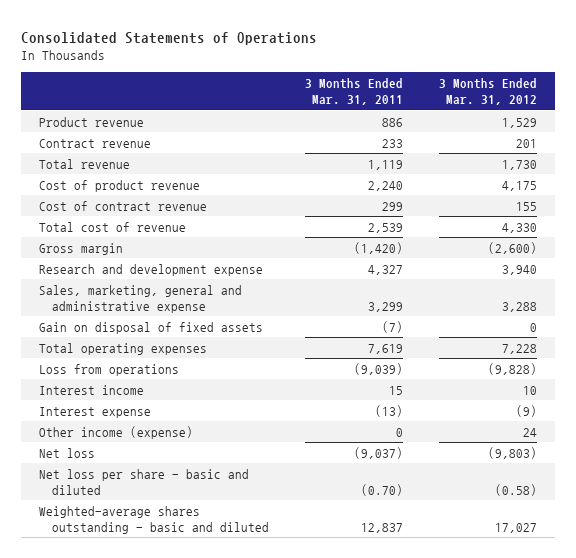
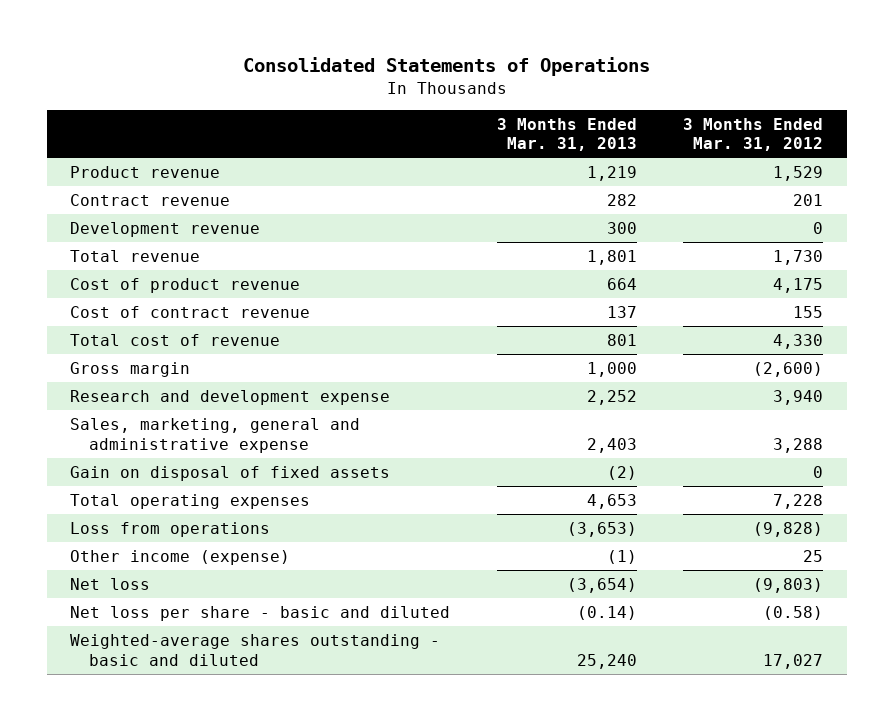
[304,77,403,106] 3 Months Ended Mar. 31, 2011 -> none
none -> [496,117,637,152] 3 Months Ended Mar. 31, 2013
none -> [70,221,261,237] Development revenue
[39,384,145,395] Interest income -> none
[39,406,152,418] Interest expense -> none
[522,427,537,437] 24 -> [803,549,824,562] 25

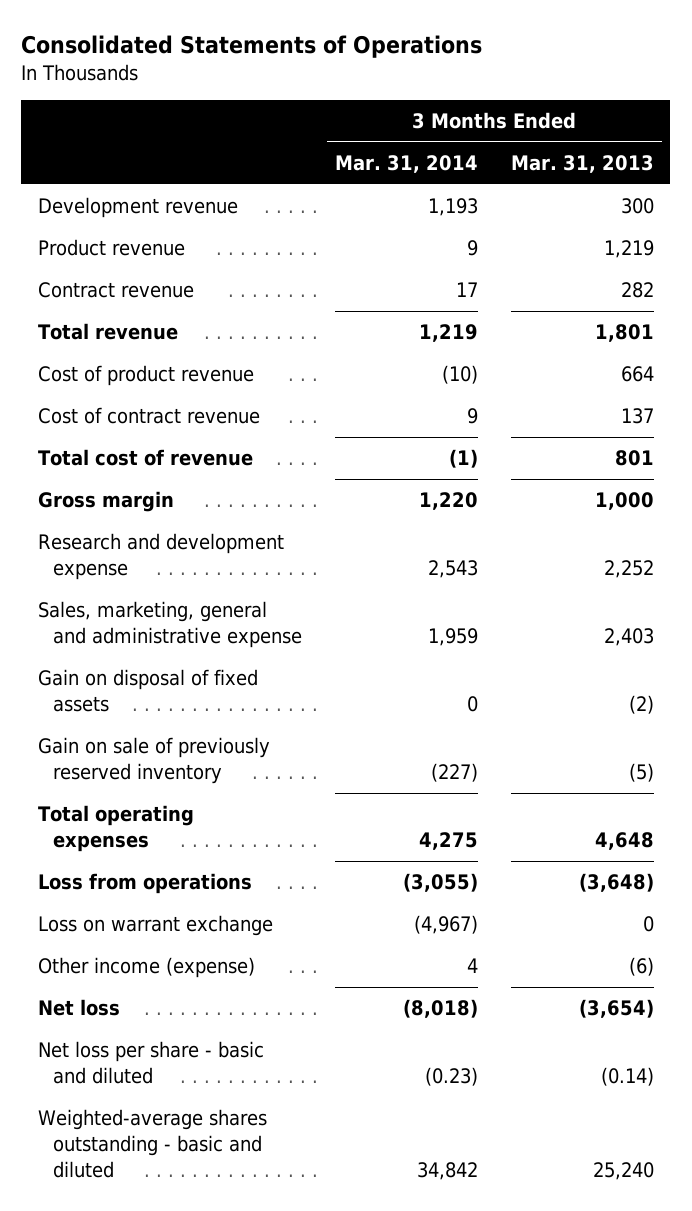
[683,117,824,152] 3 Months Ended Mar. 31, 2012 -> none
none -> [334,155,478,174] Mar. 31, 2014
[70,221,261,237] Development revenue -> [37,197,238,219] Development revenue
none -> [37,737,270,785] Gain on sale of previously reserved inventory
[586,493,637,509] 4,653 -> [594,832,654,851] 4,648
[566,521,637,537] (3,653) -> [578,873,654,893] (3,648)
none -> [37,915,273,937] Loss on warrant exchange
[606,549,637,564] (1) -> [628,957,654,977] (6)

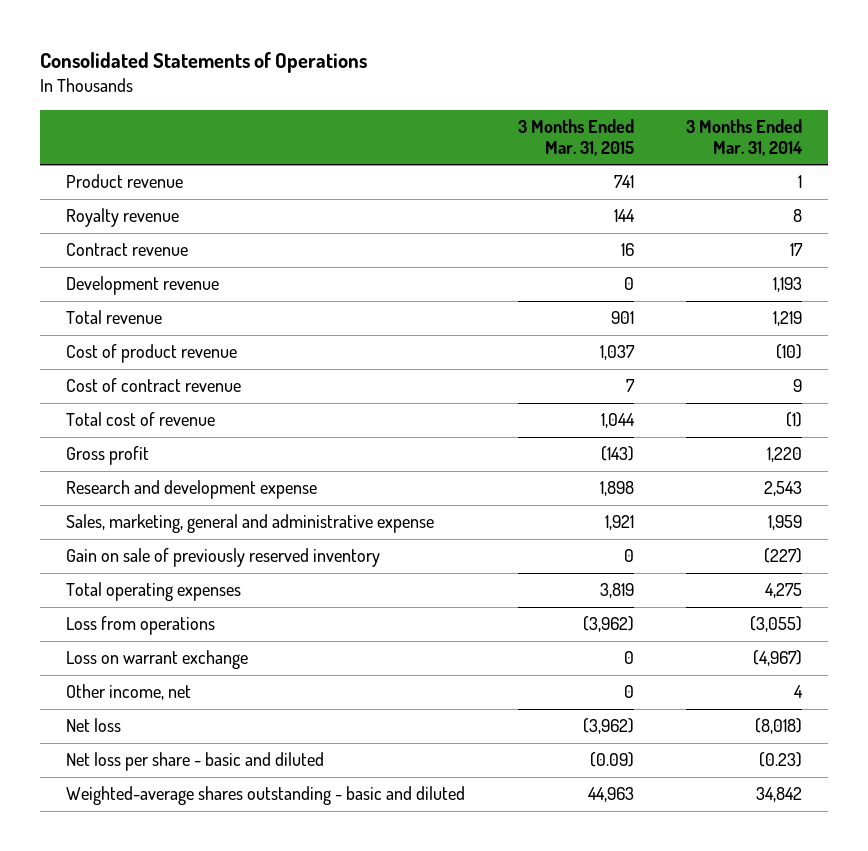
[510,155,654,174] Mar. 31, 2013 -> none
none -> [517,119,634,156] 3 Months Ended Mar. 31, 2015
[466,240,478,257] 9 -> [797,175,802,189] 1
none -> [66,208,180,228] Royalty revenue
[37,197,238,219] Development revenue -> [66,276,220,296] Development revenue
[37,491,174,513] Gross margin -> [66,446,150,466] Gross profit
[37,669,258,713] Gain on disposal of fixed assets -> none
[37,957,255,979] Other income (expense) -> [66,684,192,701] Other income, net

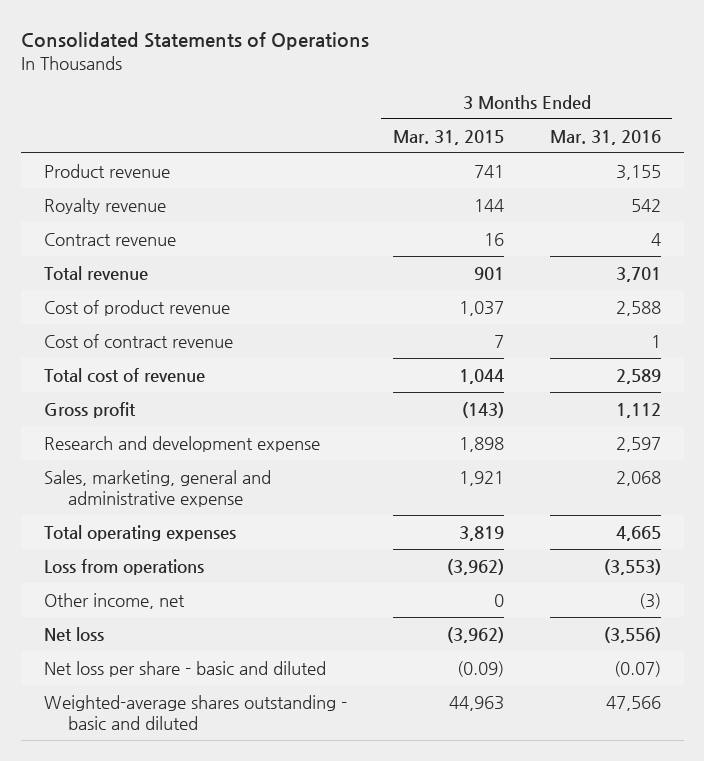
[685,119,803,156] 3 Months Ended Mar. 31, 2014 -> none
none -> [549,129,661,145] Mar. 31, 2016
[66,276,220,296] Development revenue -> none
[66,548,381,568] Gain on sale of previously reserved inventory -> none
[66,650,249,670] Loss on warrant exchange -> none

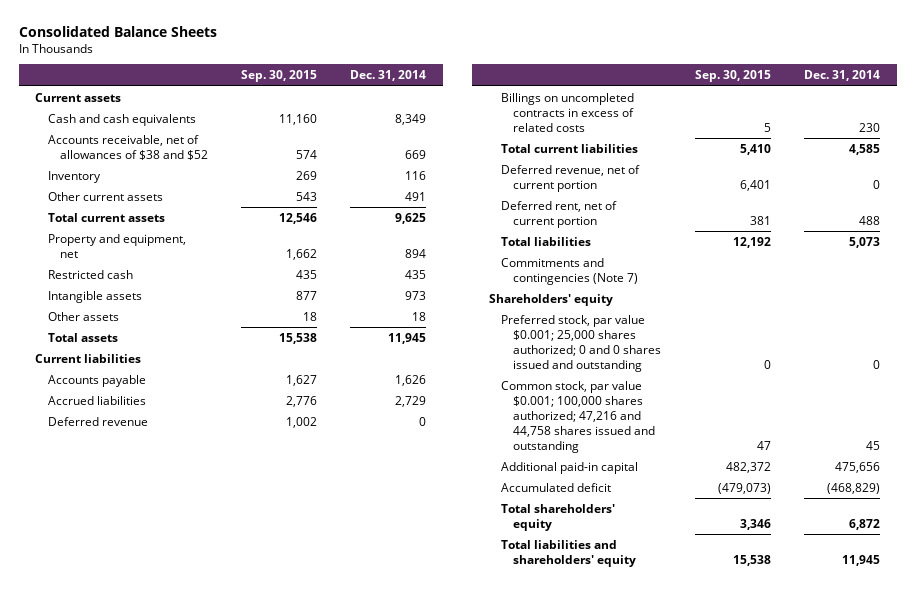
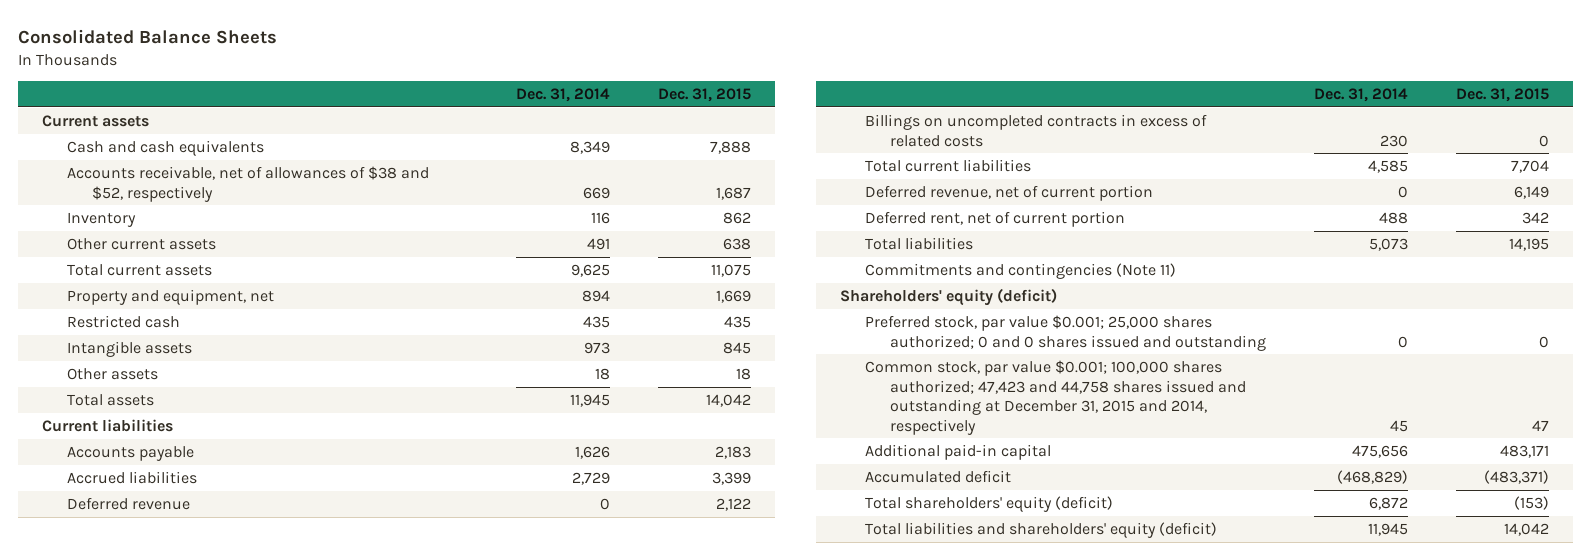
[241,70,318,83] Sep. 30, 2015 -> none
none -> [658,88,752,103] Dec. 31, 2015
[47,134,208,160] Accounts receivable, net of allowances of $38 and $52 -> [67,165,430,202] Accounts receivable, net of allowances of $38 and $52, respectively
[501,257,639,285] Commitments and contingencies (Note 7) -> [865,262,1177,279] Commitments and contingencies (Note 11)
[489,293,614,306] Shareholders' equity -> [839,287,1057,306] Shareholders' equity (deficit)
[501,380,656,453] Common stock, par value $0.001; 100,000 shares authorized; 47,216 and 44,758 shares issued and outstanding -> [865,359,1247,435] Common stock, par value $0.001; 100,000 shares authorized; 47,423 and 44,758 shares issued and outstanding at December 31, 2015 and 2014, respectively
[501,503,616,531] Total shareholders' equity -> [865,495,1114,512] Total shareholders' equity (deficit)
[501,539,637,567] Total liabilities and shareholders' equity -> [865,521,1218,538] Total liabilities and shareholders' equity (deficit)

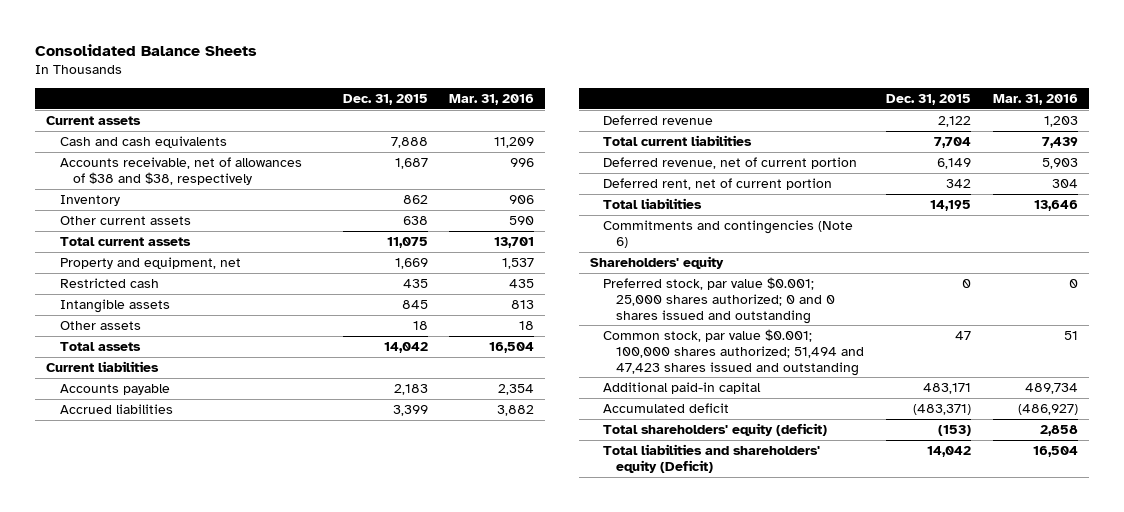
[516,88,611,103] Dec. 31, 2014 -> none
none -> [449,93,535,105] Mar. 31, 2016
[67,165,430,202] Accounts receivable, net of allowances of $38 and $52, respectively -> [59,157,302,185] Accounts receivable, net of allowances of $38 and $38, respectively
[865,113,1208,147] Billings on uncompleted contracts in excess of related costs -> none
[865,262,1177,279] Commitments and contingencies (Note 11) -> [602,220,853,248] Commitments and contingencies (Note 6)
[839,287,1057,306] Shareholders' equity (deficit) -> [589,256,724,270] Shareholders' equity
[865,359,1247,435] Common stock, par value $0.001; 100,000 shares authorized; 47,423 and 44,758 shares issued and outstanding at December 31, 2015 and 2014, respectively -> [602,329,865,376] Common stock, par value $0.001; 100,000 shares authorized; 51,494 and 47,423 shares issued and outstanding
[865,521,1218,538] Total liabilities and shareholders' equity (deficit) -> [602,444,820,473] Total liabilities and shareholders' equity (Deficit)

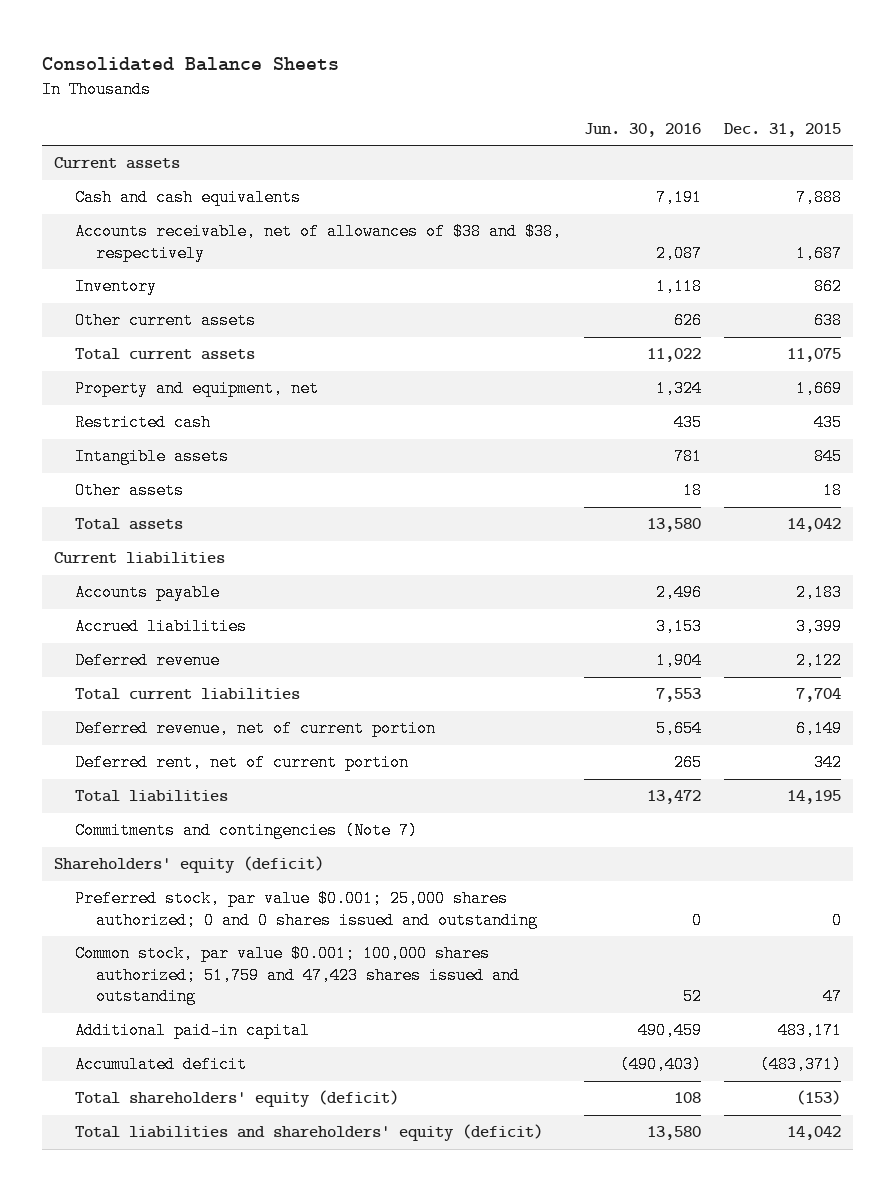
[449,93,535,105] Mar. 31, 2016 -> none
none -> [583,122,701,137] Jun. 30, 2016
[602,220,853,248] Commitments and contingencies (Note 6) -> [74,822,418,840] Commitments and contingencies (Note 7)
[589,256,724,270] Shareholders' equity -> [53,856,324,874] Shareholders' equity (deficit)
[602,329,865,376] Common stock, par value $0.001; 100,000 shares authorized; 51,494 and 47,423 shares issued and outstanding -> [74,945,520,1006] Common stock, par value $0.001; 100,000 shares authorized; 51,759 and 47,423 shares issued and outstanding
[602,444,820,473] Total liabilities and shareholders' equity (Deficit) -> [74,1124,543,1142] Total liabilities and shareholders' equity (deficit)

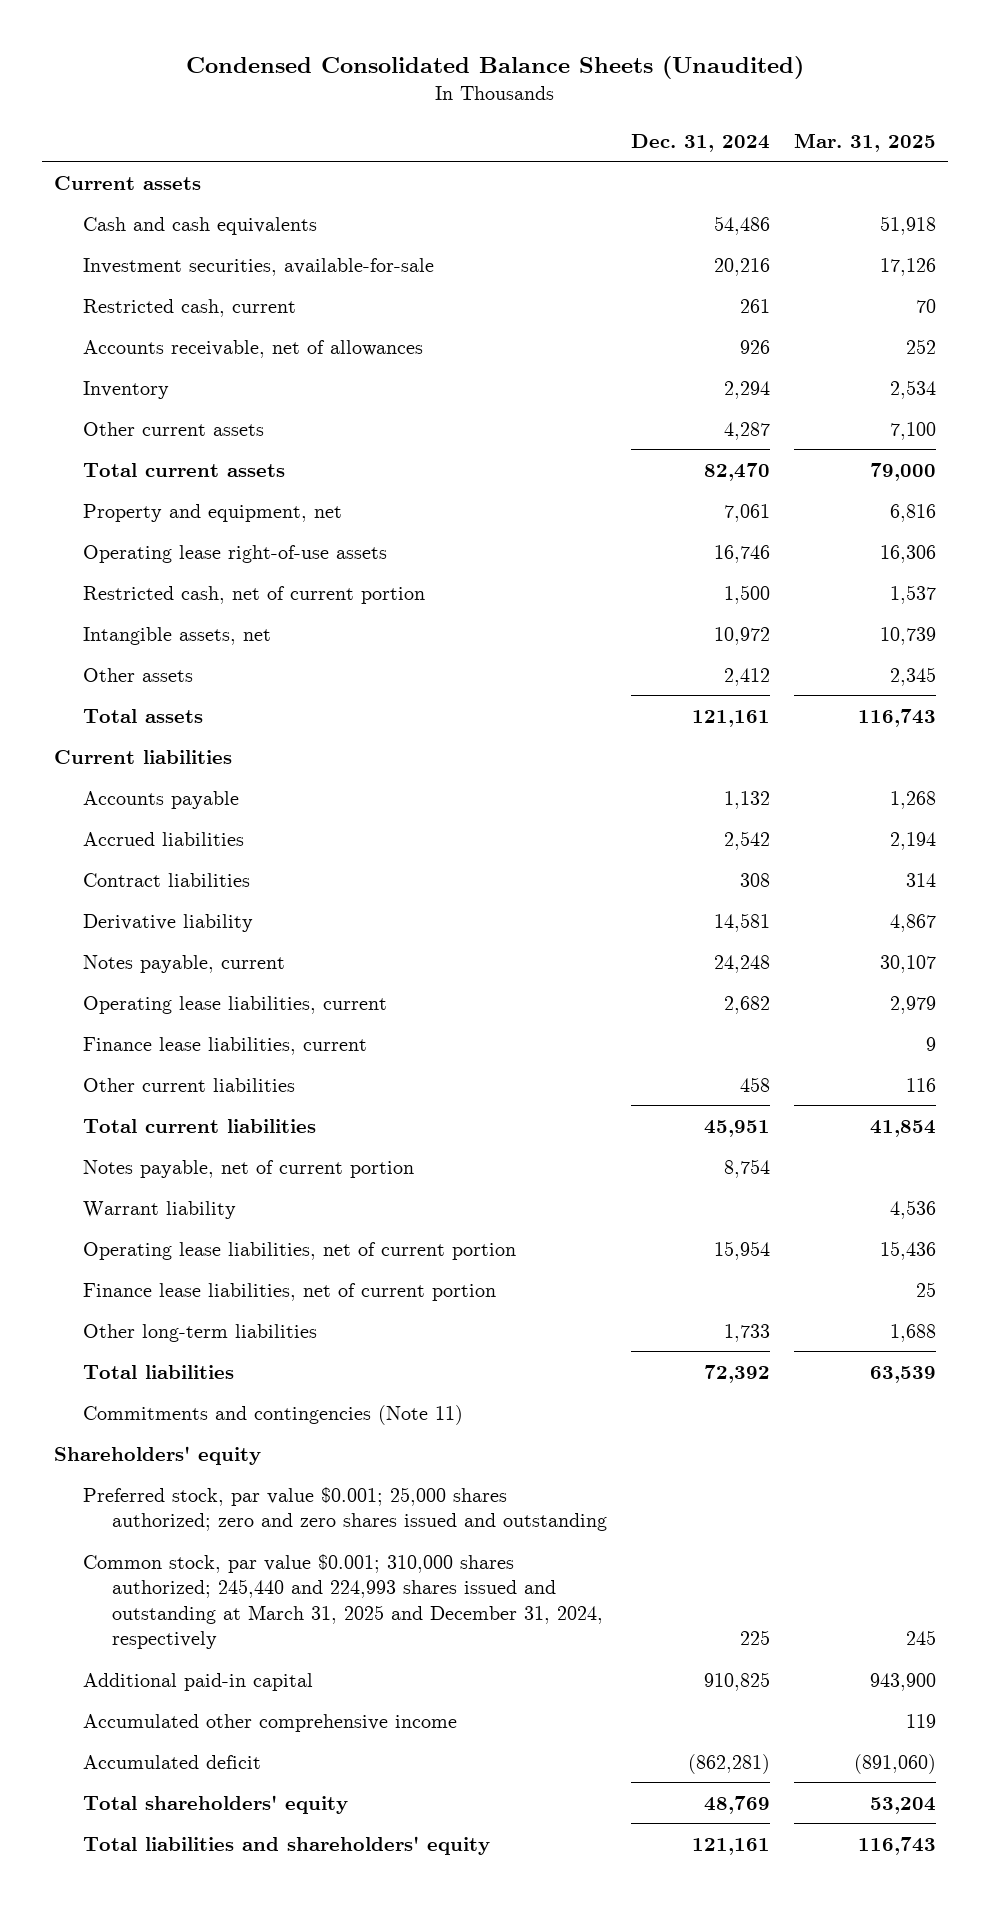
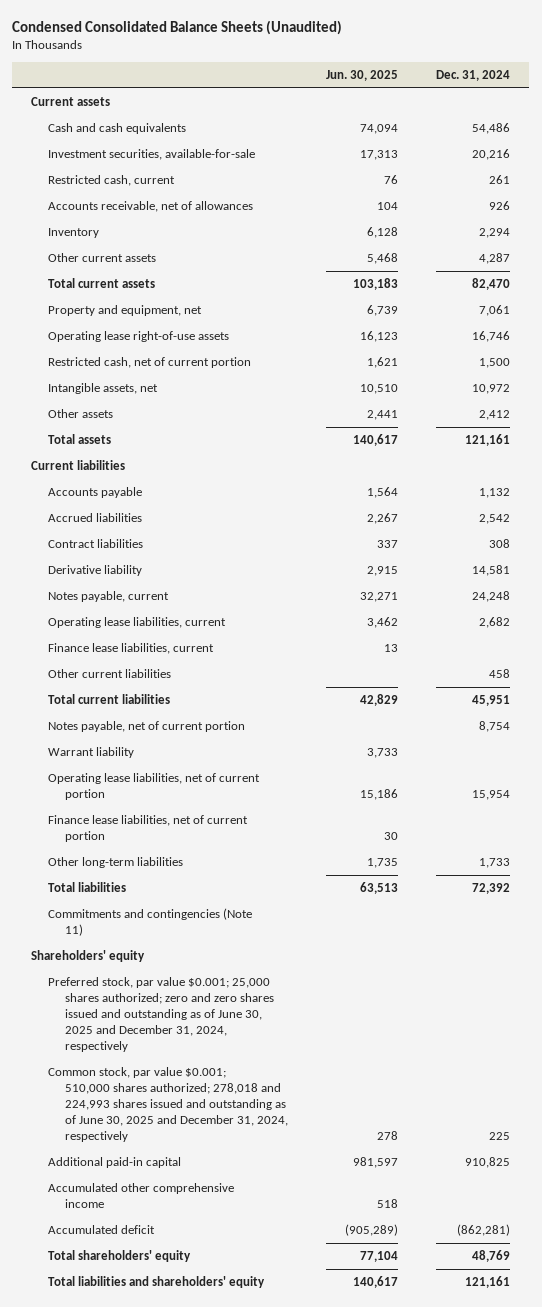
[793,132,936,152] Mar. 31, 2025 -> none
none -> [326,70,399,82] Jun. 30, 2025
[83,1486,608,1532] Preferred stock, par value $0.001; 25,000 shares authorized; zero and zero shares issued and outstanding -> [48,977,275,1052] Preferred stock, par value $0.001; 25,000 shares authorized; zero and zero shares issued and outstanding as of June 30, 2025 and December 31, 2024, respectively
[83,1553,604,1650] Common stock, par value $0.001; 310,000 shares authorized; 245,440 and 224,993 shares issued and outstanding at March 31, 2025 and December 31, 2024, respectively -> [48,1067,289,1142] Common stock, par value $0.001; 510,000 shares authorized; 278,018 and 224,993 shares issued and outstanding as of June 30, 2025 and December 31, 2024, respectively

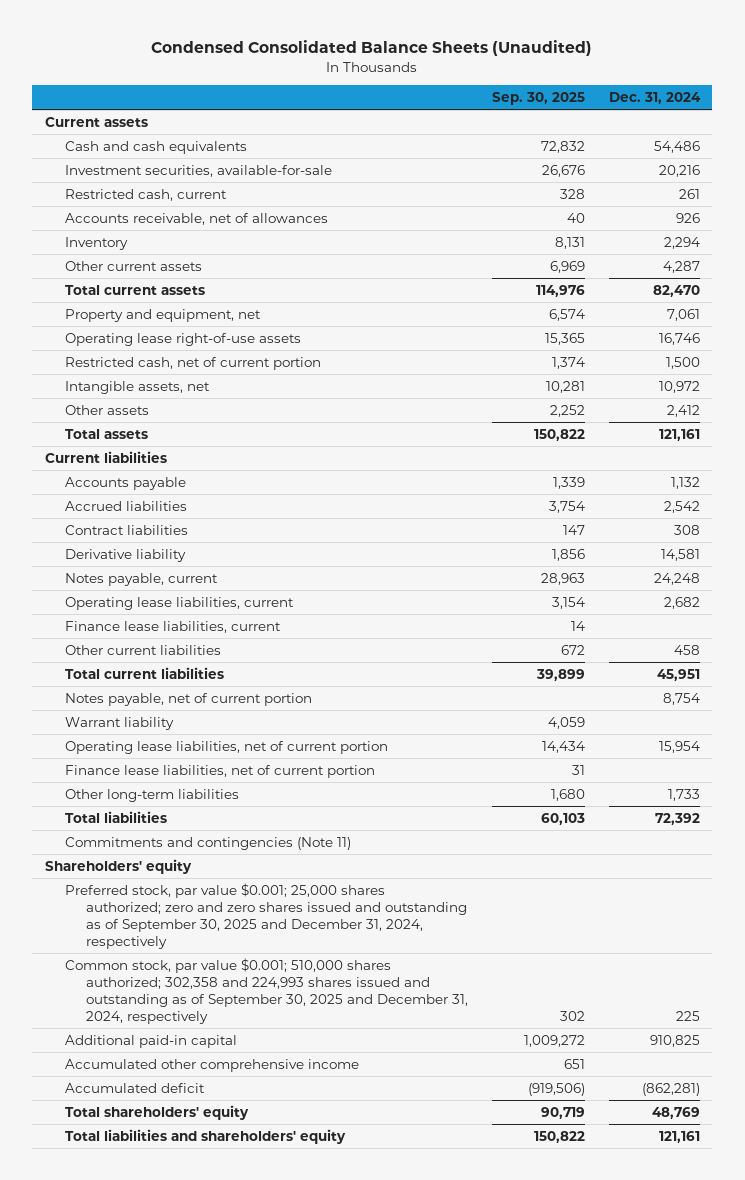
[326,70,399,82] Jun. 30, 2025 -> none
none -> [491,91,585,105] Sep. 30, 2025
[48,977,275,1052] Preferred stock, par value $0.001; 25,000 shares authorized; zero and zero shares issued and outstanding as of June 30, 2025 and December 31, 2024, respectively -> [65,882,467,950] Preferred stock, par value $0.001; 25,000 shares authorized; zero and zero shares issued and outstanding as of September 30, 2025 and December 31, 2024, respectively
[48,1067,289,1142] Common stock, par value $0.001; 510,000 shares authorized; 278,018 and 224,993 shares issued and outstanding as of June 30, 2025 and December 31, 2024, respectively -> [65,957,468,1025] Common stock, par value $0.001; 510,000 shares authorized; 302,358 and 224,993 shares issued and outstanding as of September 30, 2025 and December 31, 2024, respectively

